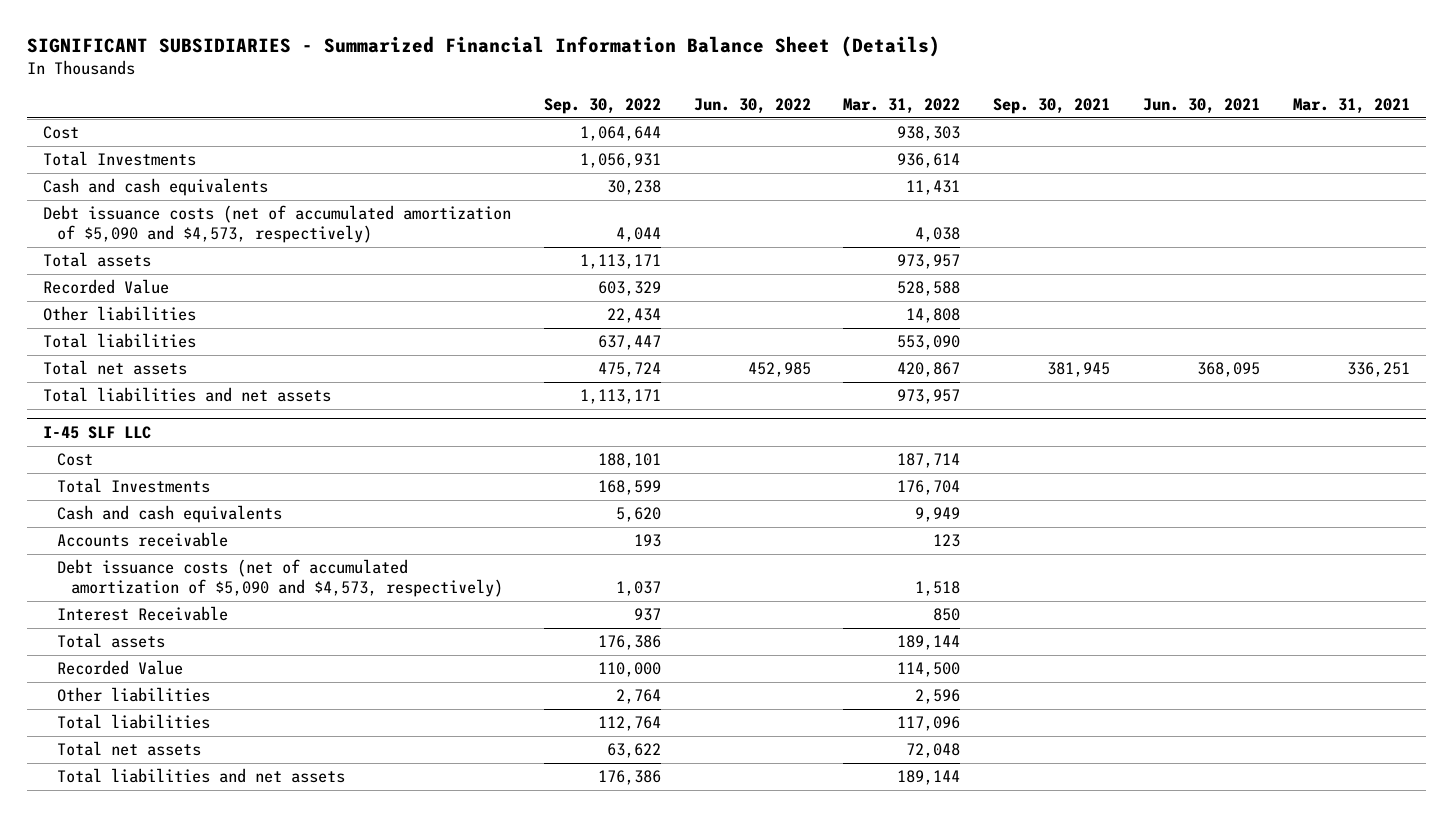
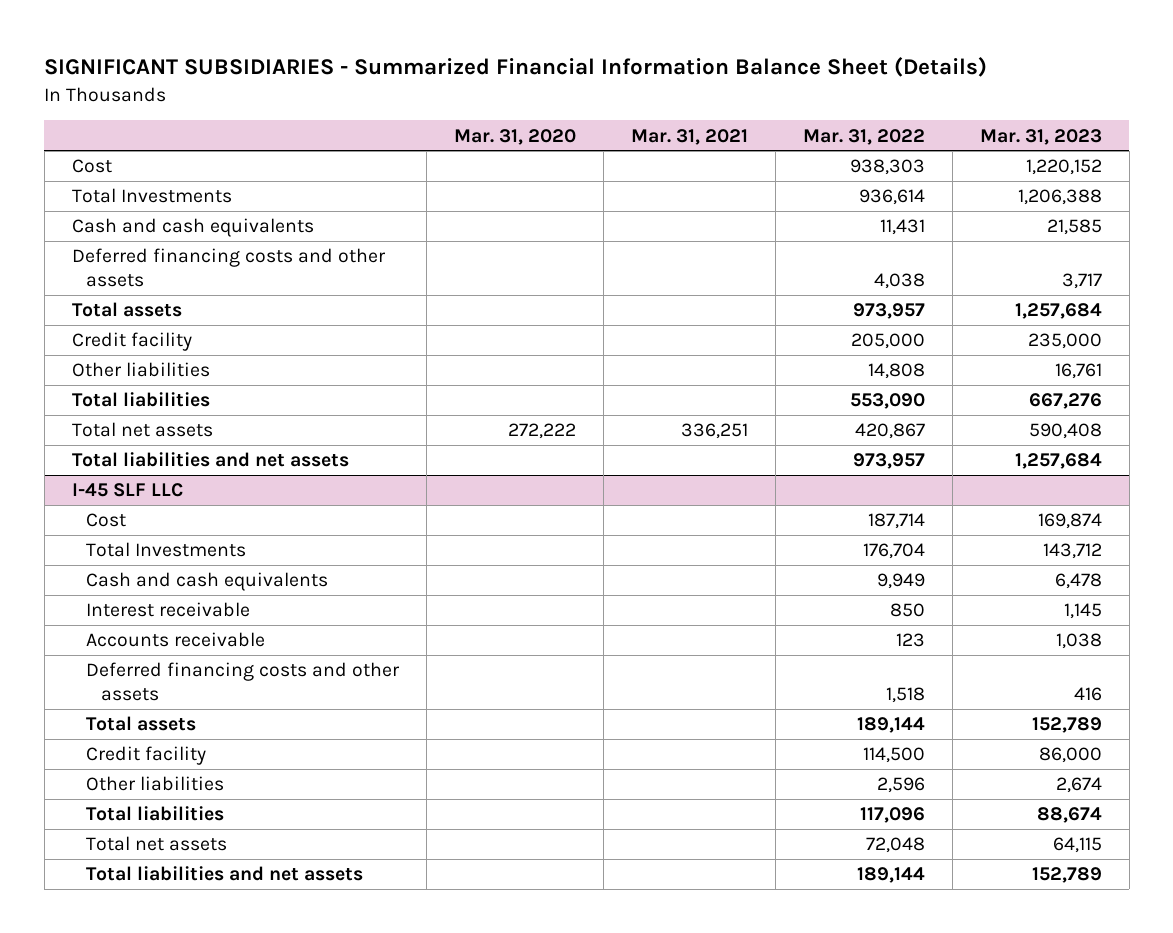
[543,97,661,114] Sep. 30, 2022 -> none
[693,97,811,114] Jun. 30, 2022 -> none
[993,97,1111,114] Sep. 30, 2021 -> none
[1143,97,1261,114] Jun. 30, 2021 -> none
none -> [454,128,577,145] Mar. 31, 2020
none -> [979,128,1102,145] Mar. 31, 2023
[43,205,512,243] Debt issuance costs (net of accumulated amortization of $5,090 and $4,573, respectively) -> [71,248,386,287] Deferred financing costs and other assets
[43,279,170,295] Recorded Value -> none
none -> [71,332,192,352] Credit facility
none -> [86,602,251,618] Interest receivable
[56,606,228,622] Interest Receivable -> none
[56,559,503,597] Debt issuance costs (net of accumulated amortization of $5,090 and $4,573, respectively) -> [86,662,401,701] Deferred financing costs and other assets
[56,660,183,676] Recorded Value -> [86,746,207,766] Credit facility

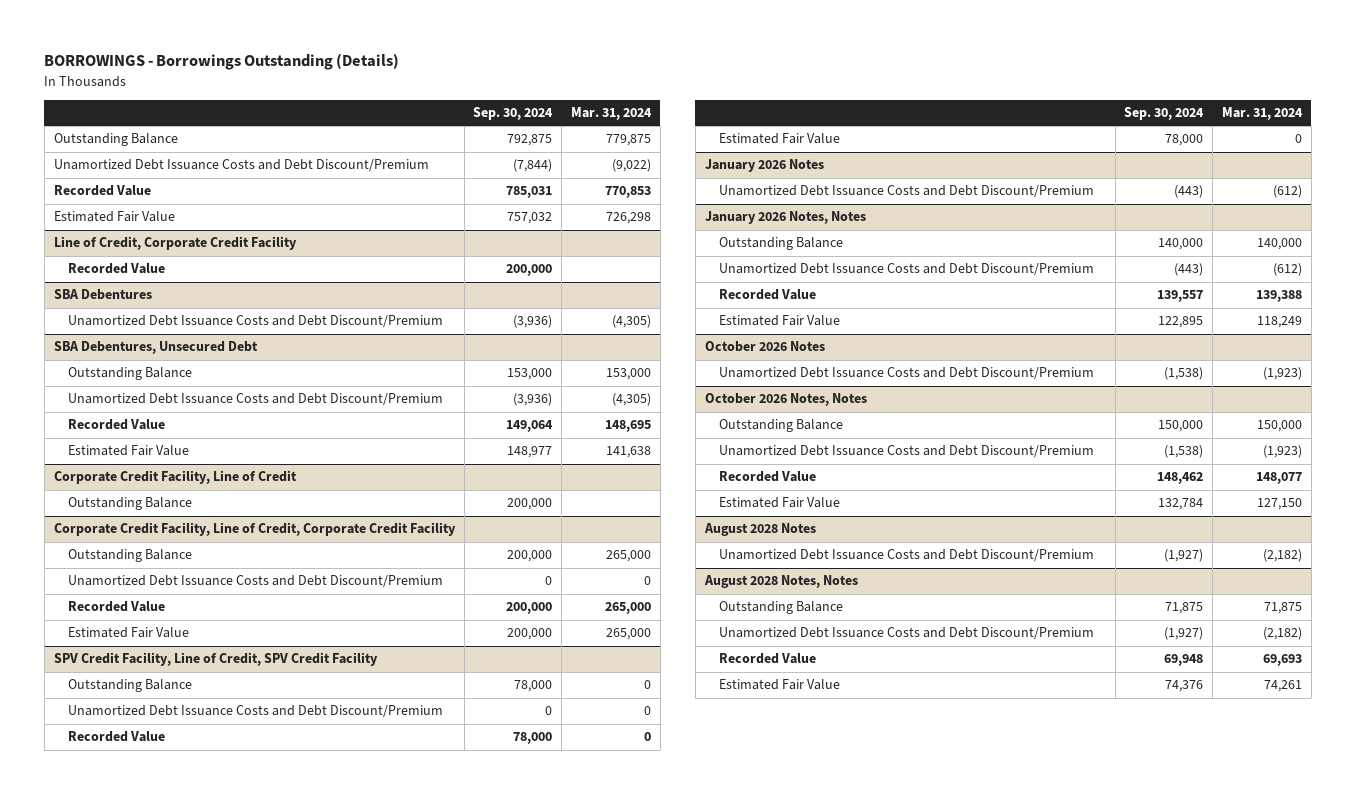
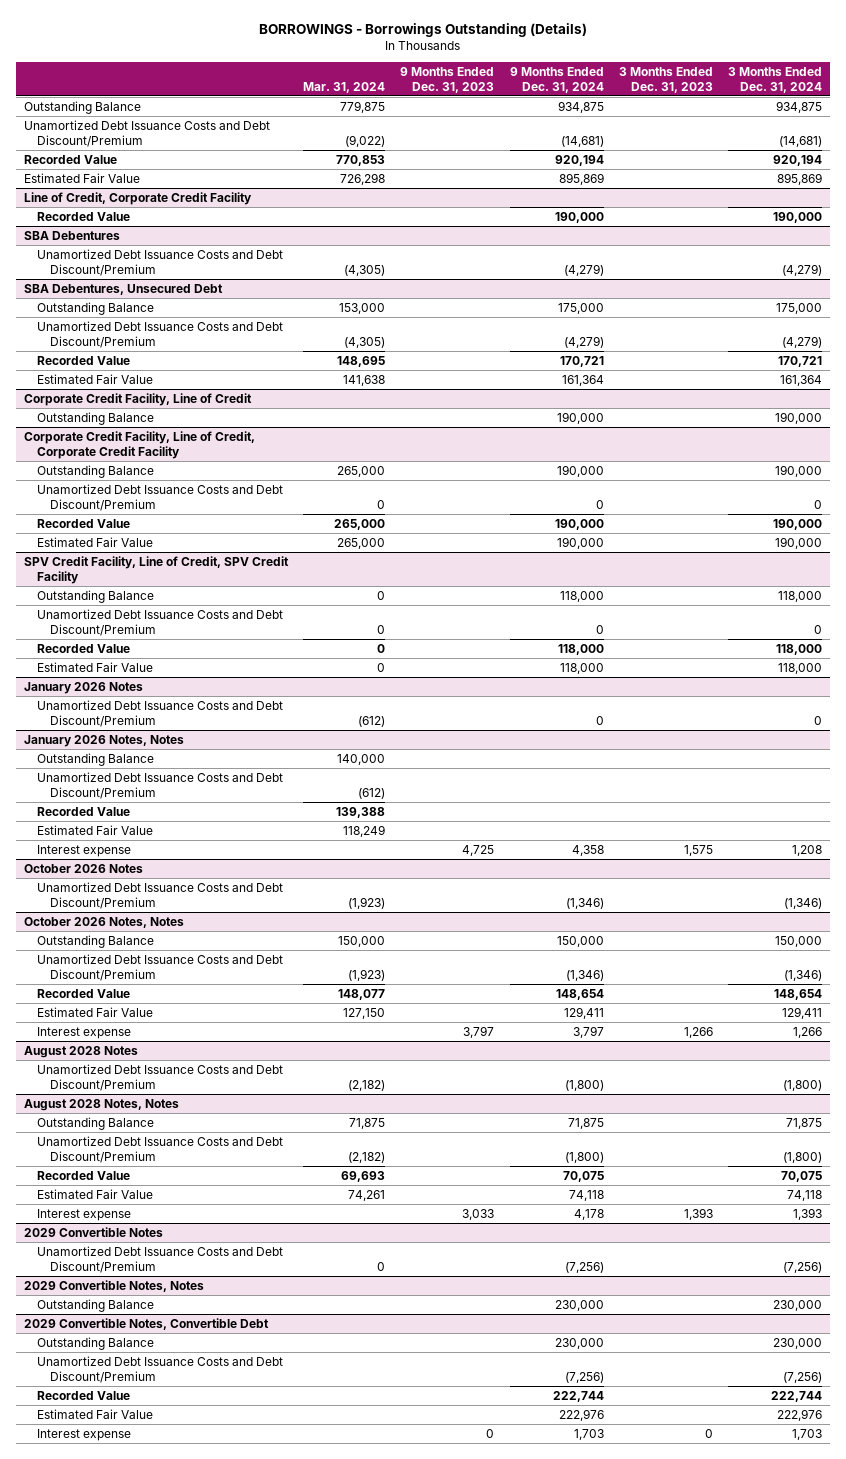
[473,107,554,121] Sep. 30, 2024 -> none
none -> [400,67,495,94] 9 Months Ended Dec. 31, 2023
none -> [509,67,604,94] 9 Months Ended Dec. 31, 2024
none -> [618,67,713,94] 3 Months Ended Dec. 31, 2023
none -> [728,67,823,94] 3 Months Ended Dec. 31, 2024
none -> [36,844,131,857] Interest expense
none -> [36,1026,131,1039] Interest expense
none -> [36,1208,131,1221] Interest expense
none -> [23,1226,163,1237] 2029 Convertible Notes
none -> [36,1245,283,1273] Unamortized Debt Issuance Costs and Debt Discount/Premium
none -> [23,1279,204,1292] 2029 Convertible Notes, Notes
none -> [36,1298,154,1312] Outstanding Balance
none -> [23,1317,269,1330] 2029 Convertible Notes, Convertible Debt
none -> [36,1336,154,1350] Outstanding Balance
none -> [36,1355,283,1383] Unamortized Debt Issuance Costs and Debt Discount/Premium
none -> [36,1390,130,1400] Recorded Value
none -> [36,1408,153,1419] Estimated Fair Value
none -> [36,1428,131,1441] Interest expense

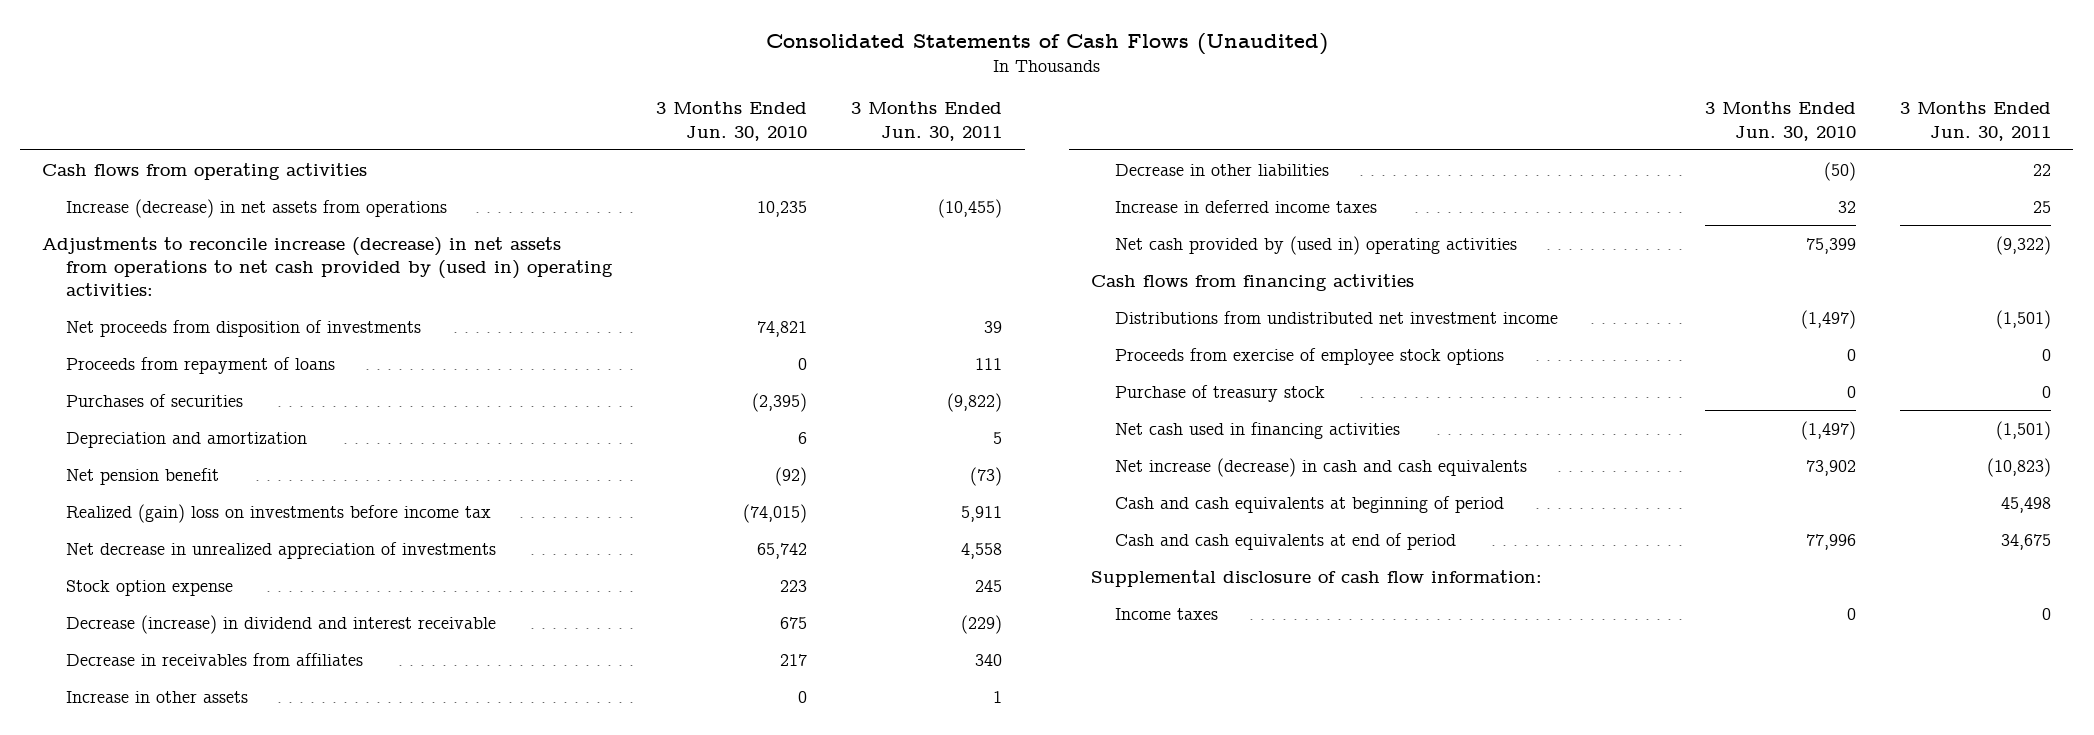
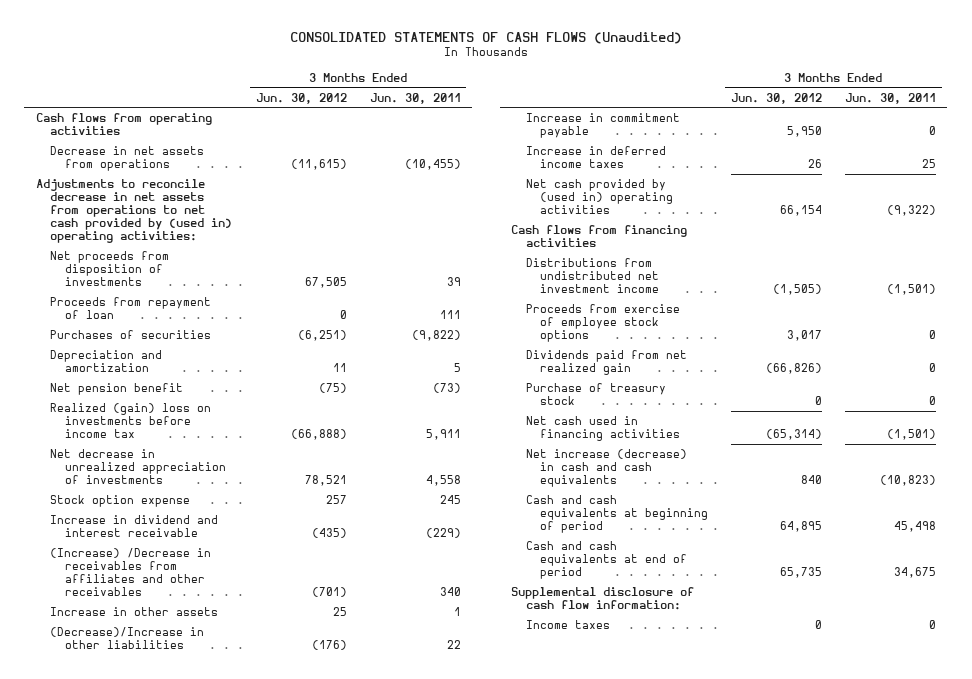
[765,32,1328,55] Consolidated Statements of Cash Flows (Unaudited) -> [289,31,682,44] CONSOLIDATED STATEMENTS OF CASH FLOWS (Unaudited)
[656,101,808,141] 3 Months Ended Jun. 30, 2010 -> none
none -> [255,92,347,104] Jun. 30, 2012
[66,198,448,218] Increase (decrease) in net assets from operations -> [50,146,205,172] Decrease in net assets from operations
[42,236,614,296] Adjustments to reconcile increase (decrease) in net assets from operations to net cash provided by (used in) operating activities: -> [35,179,233,244] Adjustments to reconcile decrease in net assets from operations to net cash provided by (used in) operating activities:
[66,356,336,374] Proceeds from repayment of loans -> [50,297,212,320] Proceeds from repayment of loan
[66,614,497,634] Decrease (increase) in dividend and interest receivable -> [50,515,219,538] Increase in dividend and interest receivable
[66,652,364,666] Decrease in receivables from affiliates -> [50,548,212,597] (Increase) /Decrease in receivables from affiliates and other receivables
[1114,163,1329,176] Decrease in other liabilities -> [50,627,205,650] (Decrease)/Increase in other liabilities
none -> [525,113,680,139] Increase in commitment payable
none -> [525,350,687,376] Dividends paid from net realized gain

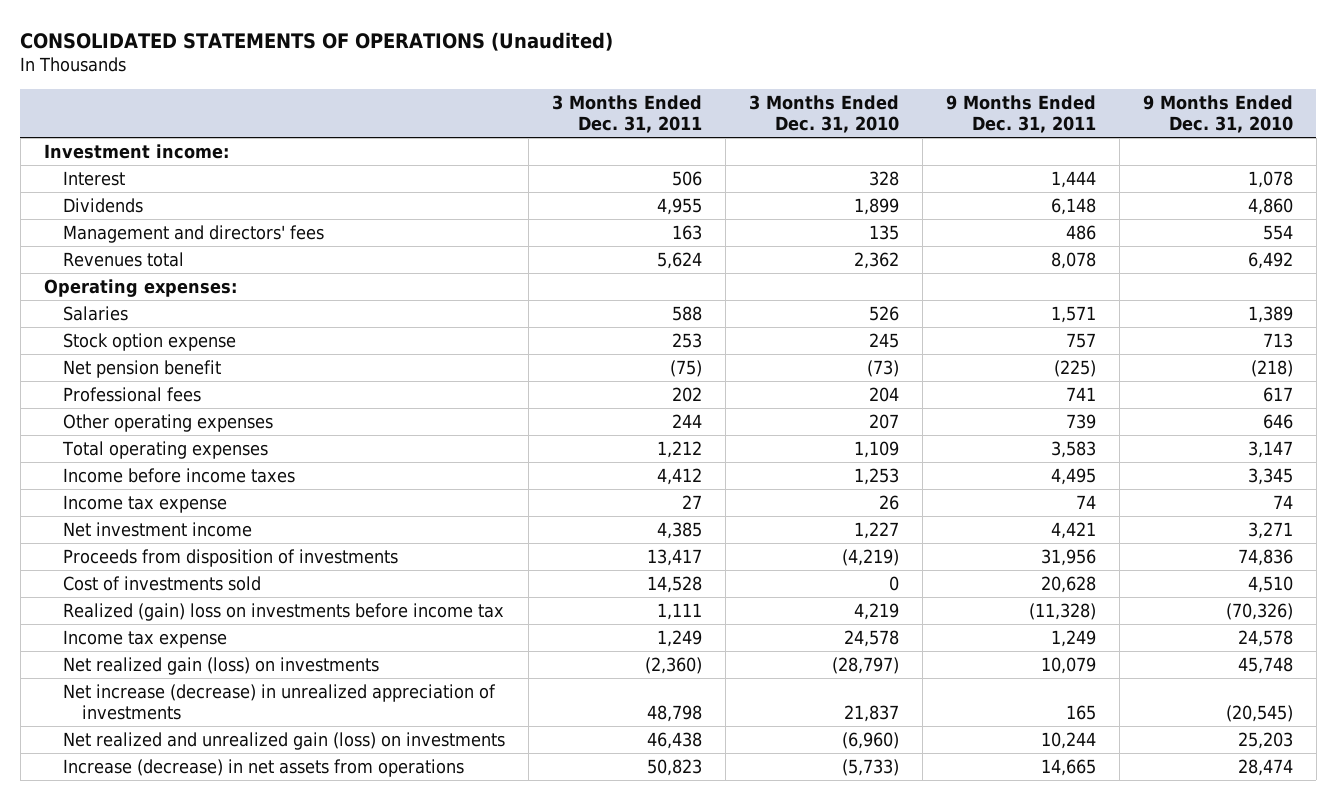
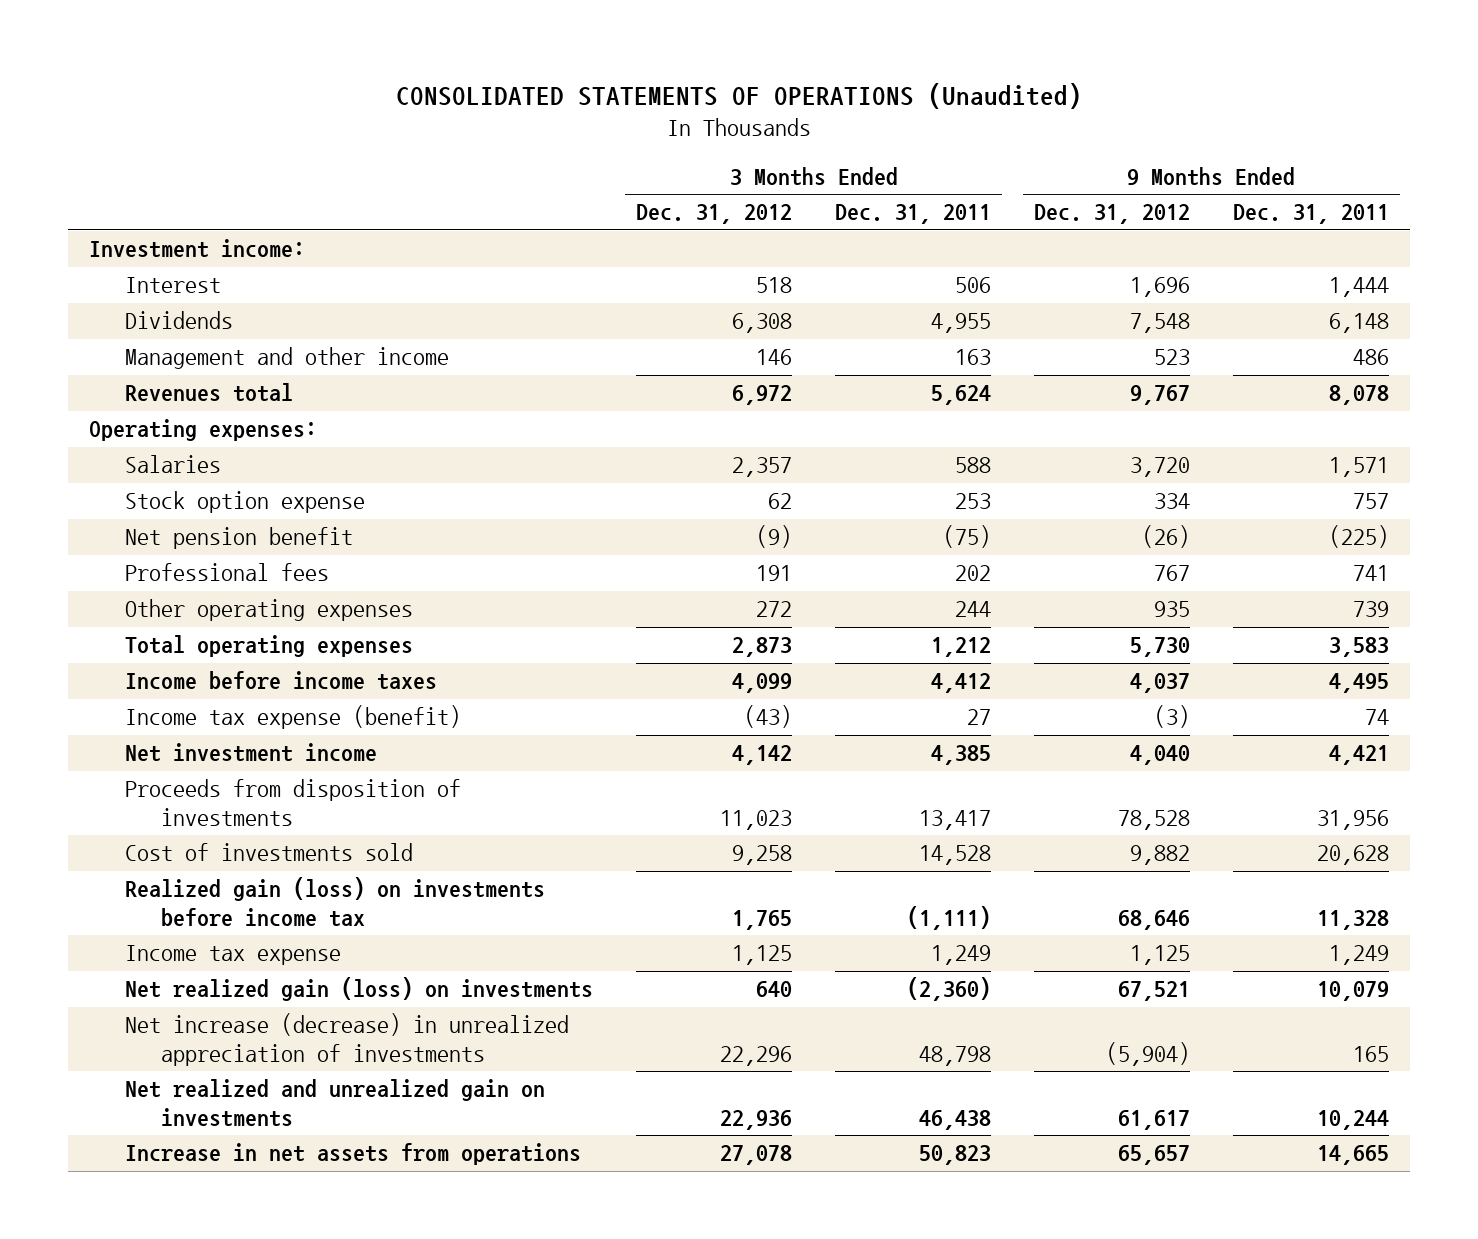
[748,94,899,134] 3 Months Ended Dec. 31, 2010 -> none
[1142,94,1293,134] 9 Months Ended Dec. 31, 2010 -> none
none -> [636,204,793,225] Dec. 31, 2012
none -> [1033,204,1190,225] Dec. 31, 2012
[62,224,324,243] Management and directors' fees -> [125,347,450,370] Management and other income
[62,494,227,513] Income tax expense -> [125,705,462,730] Income tax expense (benefit)
[62,602,504,621] Realized (gain) loss on investments before income tax -> [125,877,546,927] Realized gain (loss) on investments before income tax
[656,602,702,620] 1,111 -> [906,905,991,930] (1,111)
[1028,602,1096,620] (11,328) -> [1316,909,1389,930] 11,328
[62,731,505,750] Net realized and unrealized gain (loss) on investments -> [125,1079,546,1127] Net realized and unrealized gain on investments
[62,758,464,777] Increase (decrease) in net assets from operations -> [125,1143,582,1166] Increase in net assets from operations

